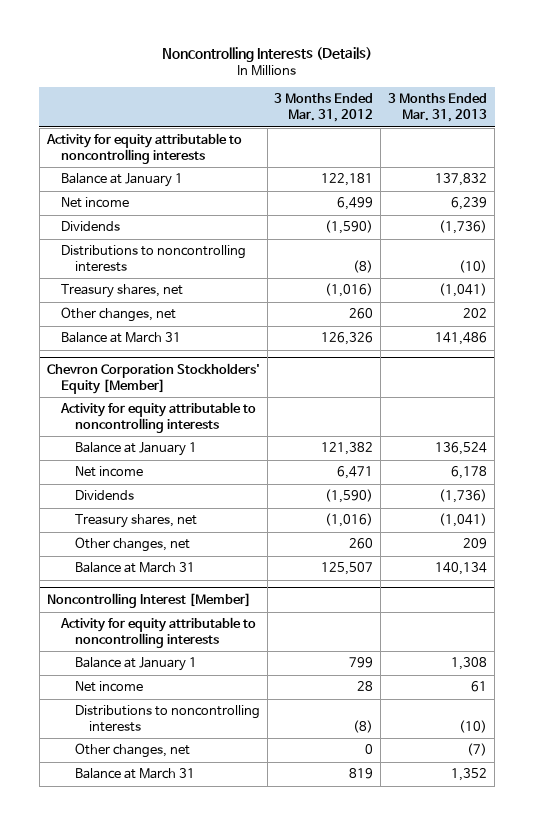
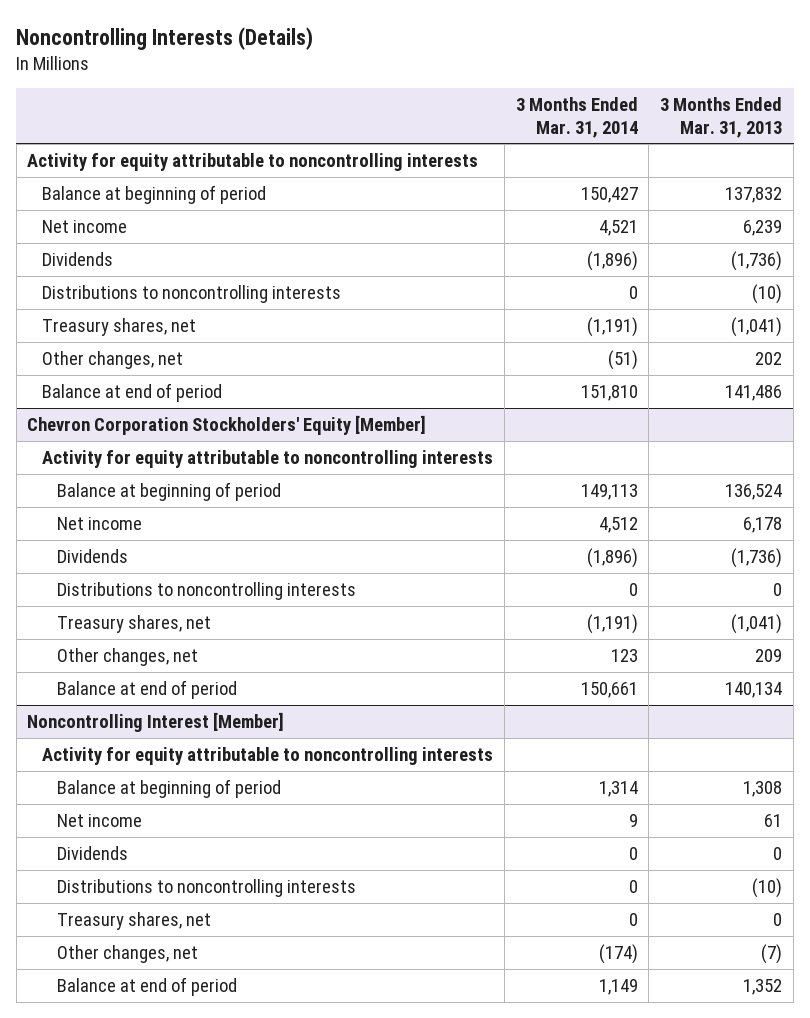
[274,93,374,122] 3 Months Ended Mar. 31, 2012 -> none
none -> [515,97,638,138] 3 Months Ended Mar. 31, 2014
[60,173,183,188] Balance at January 1 -> [42,185,267,205] Balance at beginning of period
[60,332,181,344] Balance at March 31 -> [42,383,223,403] Balance at end of period
[74,442,197,457] Balance at January 1 -> [56,482,281,502] Balance at beginning of period
none -> [56,582,356,601] Distributions to noncontrolling interests
[74,562,195,574] Balance at March 31 -> [56,680,237,700] Balance at end of period
[74,657,197,672] Balance at January 1 -> [56,779,281,799] Balance at beginning of period
none -> [56,846,128,861] Dividends
none -> [56,912,211,931] Treasury shares, net
[74,768,195,780] Balance at March 31 -> [56,977,237,997] Balance at end of period

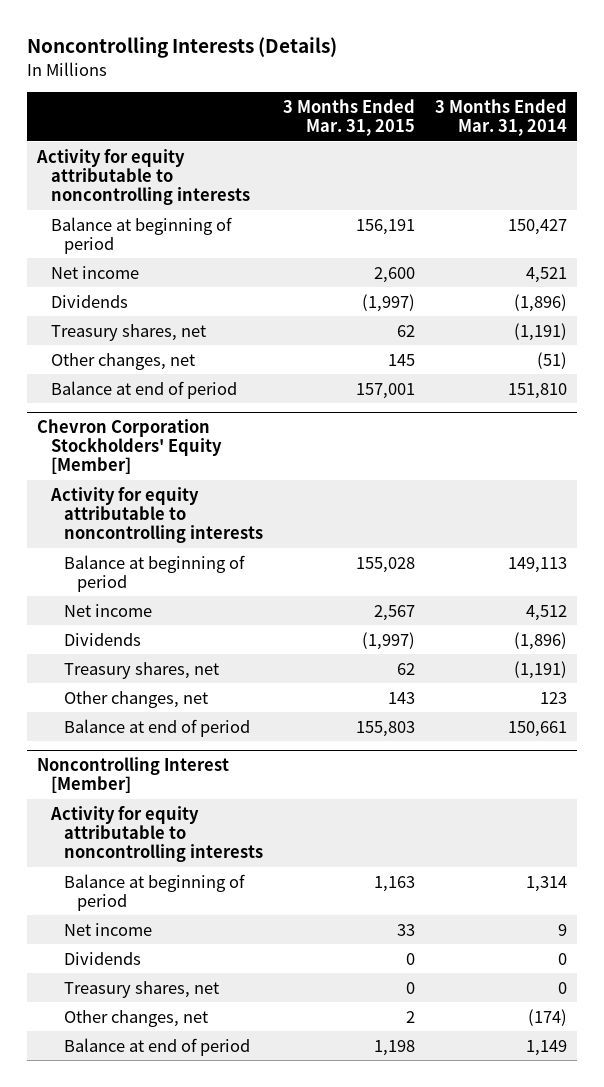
[660,97,783,138] 3 Months Ended Mar. 31, 2013 -> none
none -> [282,98,415,137] 3 Months Ended Mar. 31, 2015
[42,285,342,304] Distributions to noncontrolling interests -> none
[56,582,356,601] Distributions to noncontrolling interests -> none
[56,879,356,898] Distributions to noncontrolling interests -> none

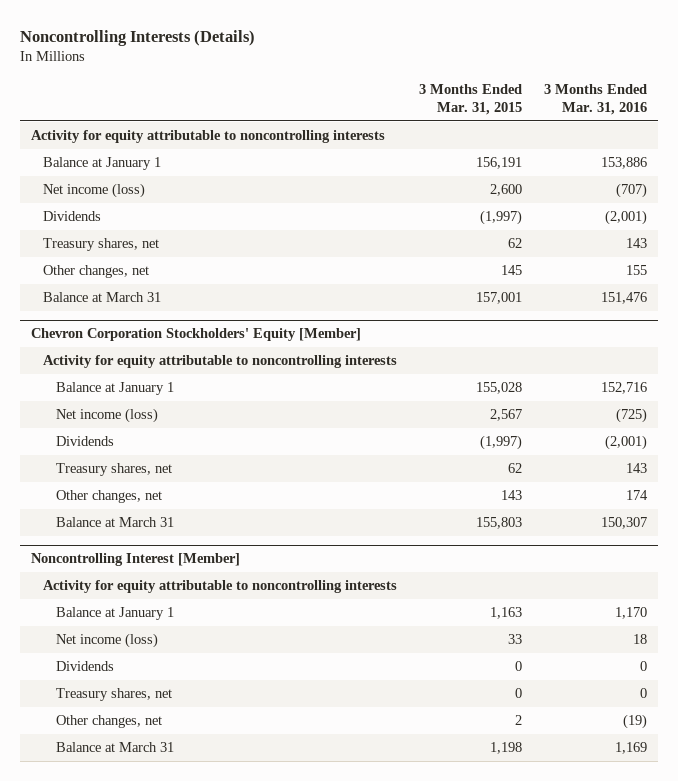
[434,98,567,137] 3 Months Ended Mar. 31, 2014 -> none
none -> [544,84,648,116] 3 Months Ended Mar. 31, 2016
[50,216,232,254] Balance at beginning of period -> [43,157,162,171] Balance at January 1
[50,265,139,279] Net income -> [43,183,146,199] Net income (loss)
[50,380,237,399] Balance at end of period -> [43,292,162,303] Balance at March 31
[63,554,245,592] Balance at beginning of period -> [55,382,174,396] Balance at January 1
[63,603,152,617] Net income -> [55,408,158,424] Net income (loss)
[63,718,250,737] Balance at end of period -> [55,517,174,528] Balance at March 31
[63,873,245,911] Balance at beginning of period -> [55,607,174,621] Balance at January 1
[63,922,152,936] Net income -> [55,633,158,649] Net income (loss)
[63,1037,250,1056] Balance at end of period -> [55,742,174,753] Balance at March 31

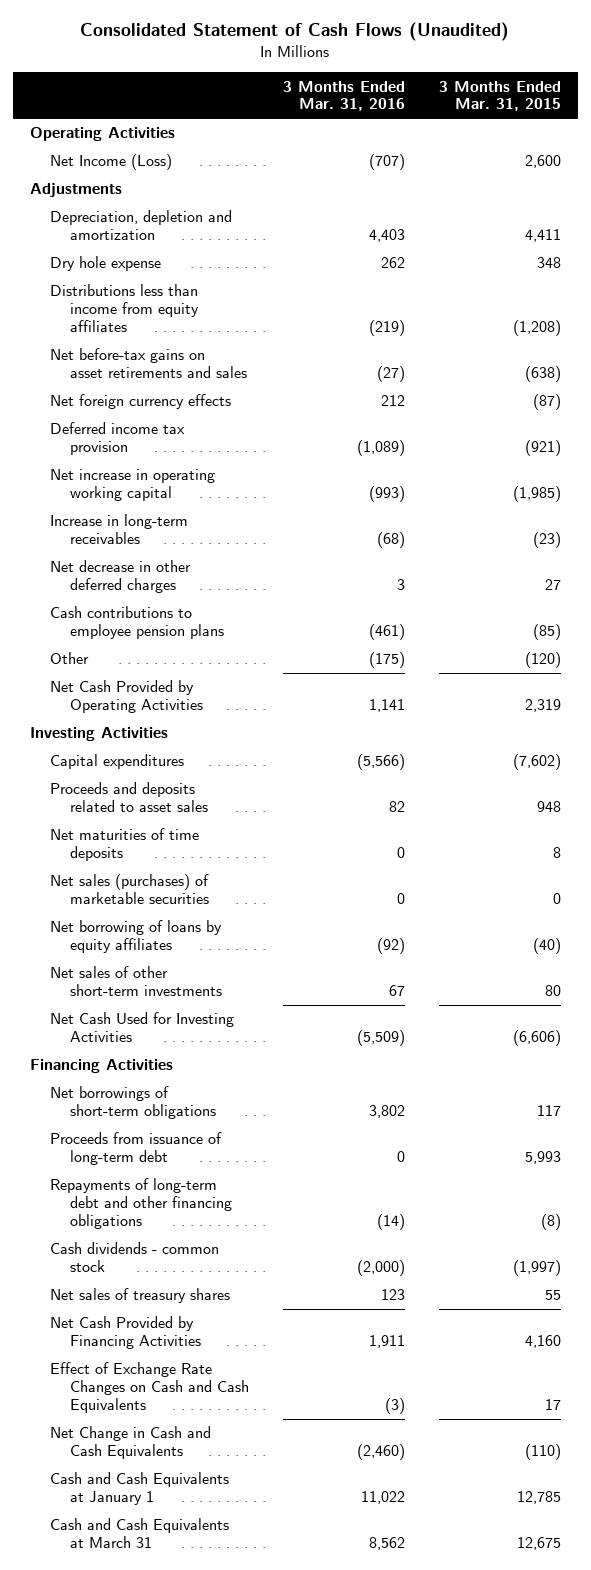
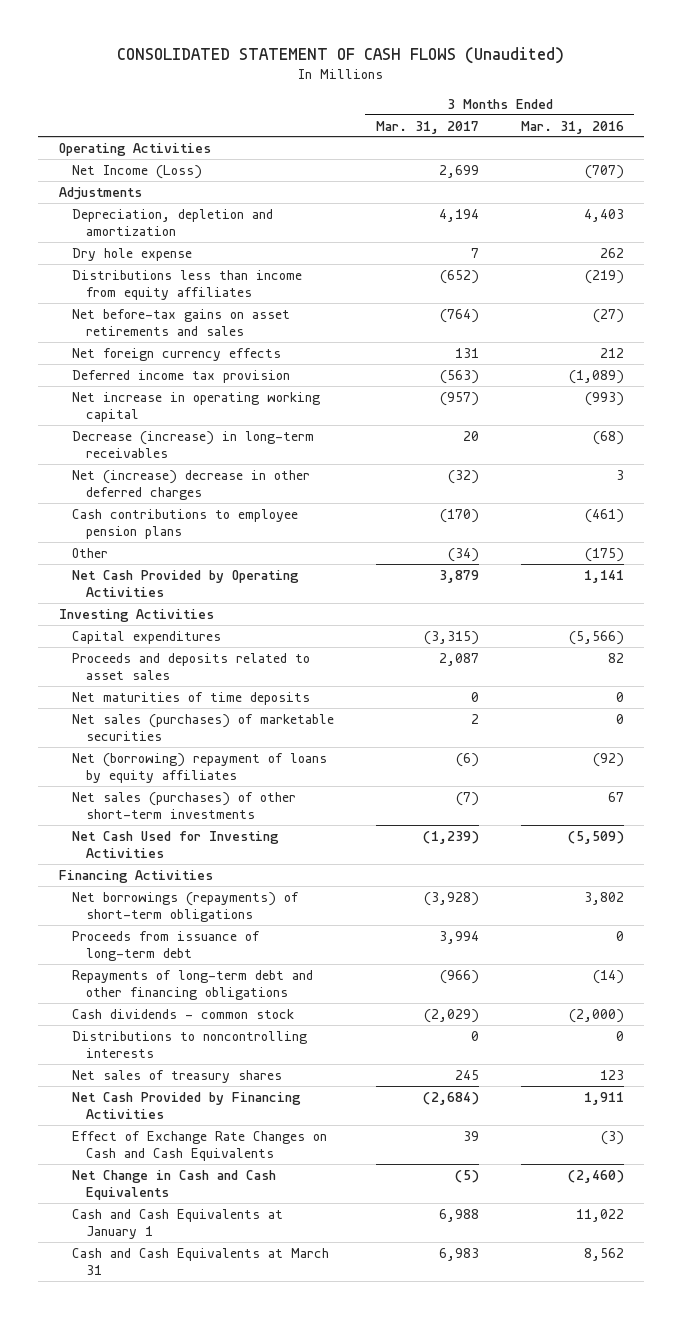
[80,22,510,42] Consolidated Statement of Cash Flows (Unaudited) -> [117,46,565,64] CONSOLIDATED STATEMENT OF CASH FLOWS (Unaudited)
[439,80,562,112] 3 Months Ended Mar. 31, 2015 -> none
none -> [375,120,479,134] Mar. 31, 2017
[49,514,188,545] Increase in long-term receivables -> [72,430,315,459] Decrease (increase) in long-term receivables
[49,560,191,594] Net decrease in other deferred charges -> [72,469,311,501] Net (increase) decrease in other deferred charges
[49,920,222,954] Net borrowing of loans by equity affiliates -> [72,752,328,784] Net (borrowing) repayment of loans by equity affiliates
[49,966,223,997] Net sales of other short-term investments -> [72,791,297,820] Net sales (purchases) of other short-term investments
[49,1086,217,1120] Net borrowings of short-term obligations -> [72,891,300,923] Net borrowings (repayments) of short-term obligations
none -> [72,1030,308,1059] Distributions to noncontrolling interests

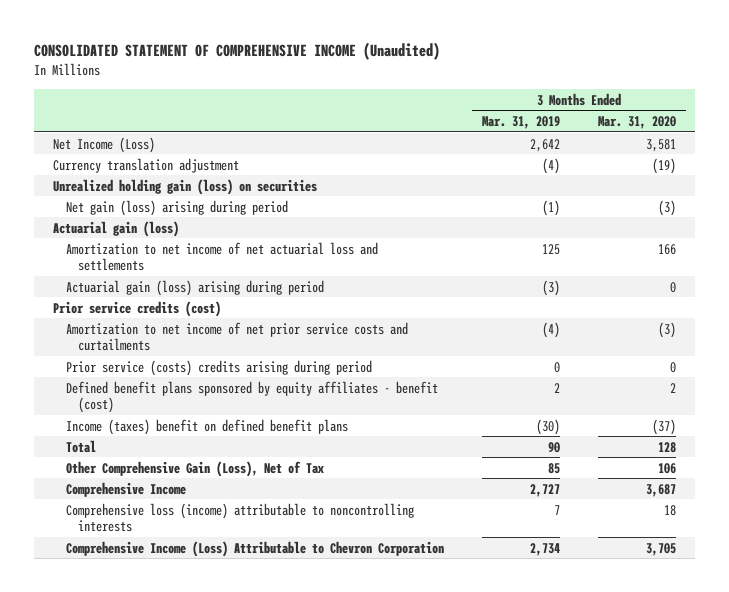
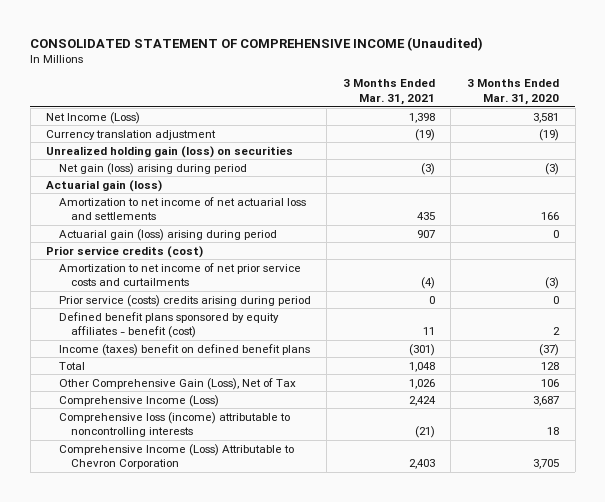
[482,115,561,129] Mar. 31, 2019 -> none
none -> [342,79,435,106] 3 Months Ended Mar. 31, 2021
[65,481,186,497] Comprehensive Income -> [58,394,219,407] Comprehensive Income (Loss)

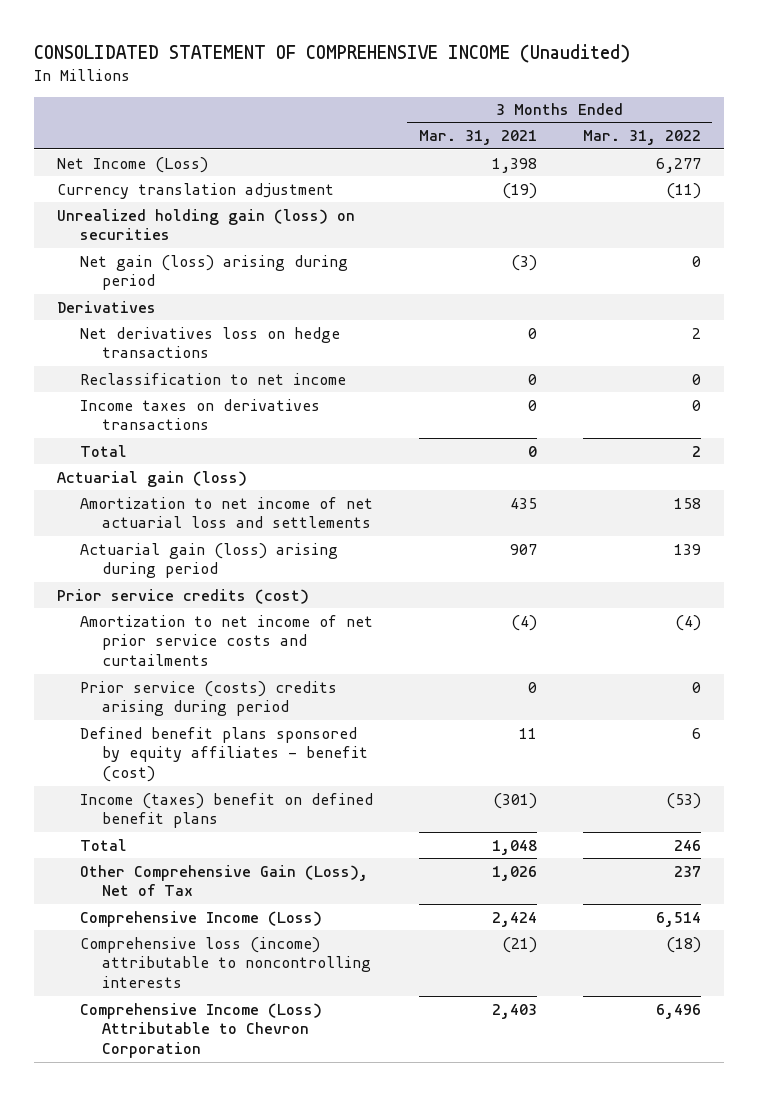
[466,79,559,106] 3 Months Ended Mar. 31, 2020 -> none
none -> [582,130,701,146] Mar. 31, 2022
none -> [56,300,156,313] Derivatives
none -> [79,326,340,359] Net derivatives loss on hedge transactions
none -> [79,372,346,385] Reclassification to net income
none -> [79,398,320,431] Income taxes on derivatives transactions
none -> [79,444,127,457] Total

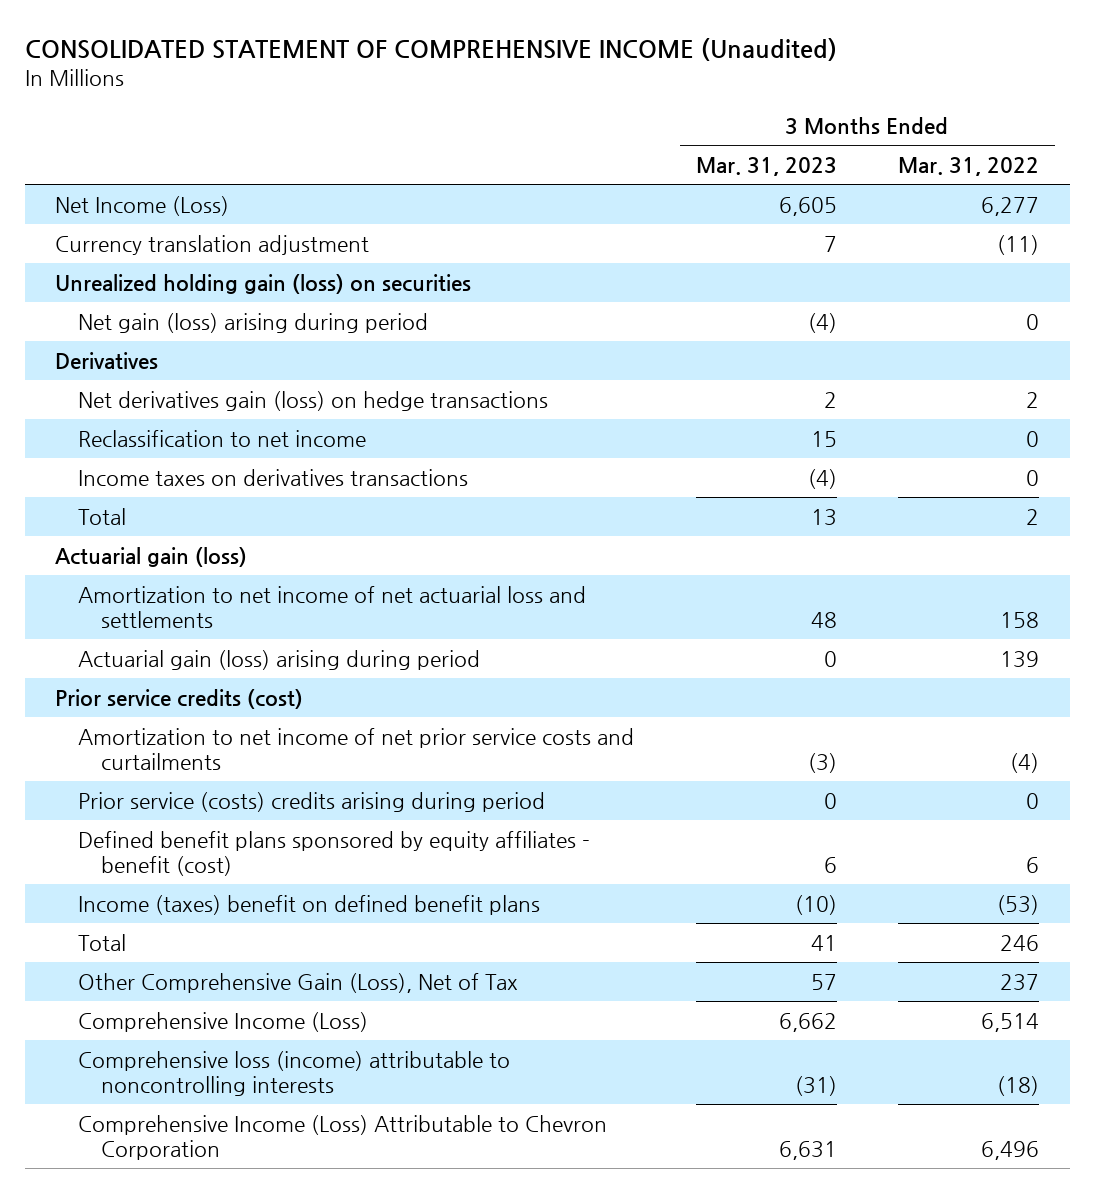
[418,130,537,146] Mar. 31, 2021 -> none
none -> [695,156,837,176] Mar. 31, 2023
[79,326,340,359] Net derivatives loss on hedge transactions -> [78,390,549,411] Net derivatives gain (loss) on hedge transactions

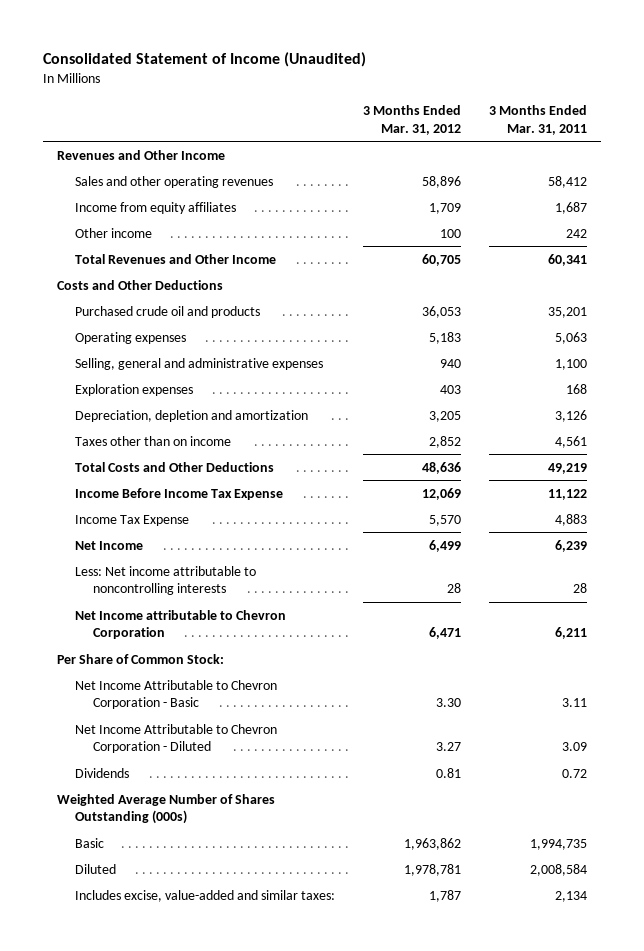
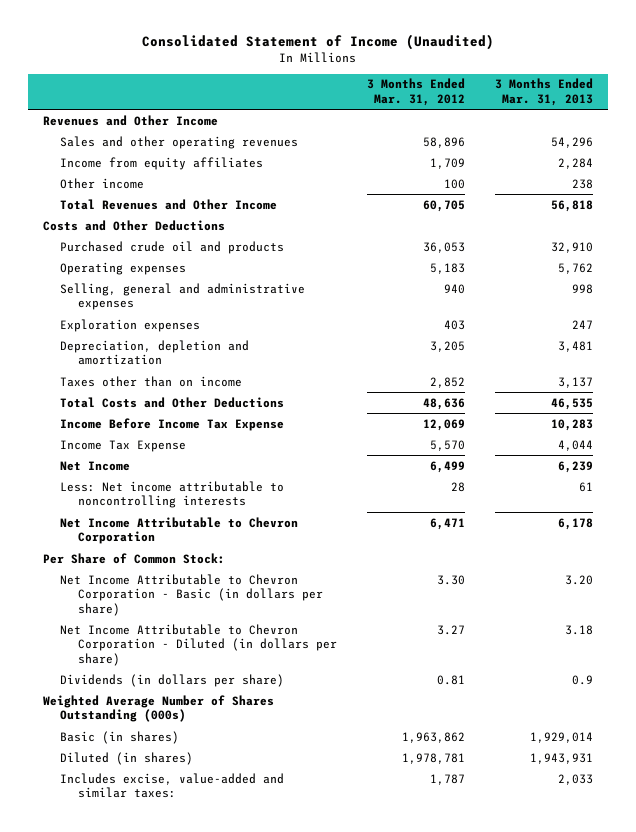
[489,104,588,135] 3 Months Ended Mar. 31, 2011 -> none
none -> [495,78,594,106] 3 Months Ended Mar. 31, 2013
[74,609,286,640] Net Income attributable to Chevron Corporation -> [60,516,299,545] Net Income Attributable to Chevron Corporation
[74,679,277,710] Net Income Attributable to Chevron Corporation - Basic -> [60,573,323,616] Net Income Attributable to Chevron Corporation - Basic (in dollars per share)
[74,723,277,754] Net Income Attributable to Chevron Corporation - Diluted -> [60,623,337,666] Net Income Attributable to Chevron Corporation - Diluted (in dollars per share)
[74,767,129,778] Dividends -> [60,673,285,687] Dividends (in dollars per share)
[74,837,104,848] Basic -> [60,730,180,744] Basic (in shares)
[74,863,116,874] Diluted -> [60,751,194,765] Diluted (in shares)

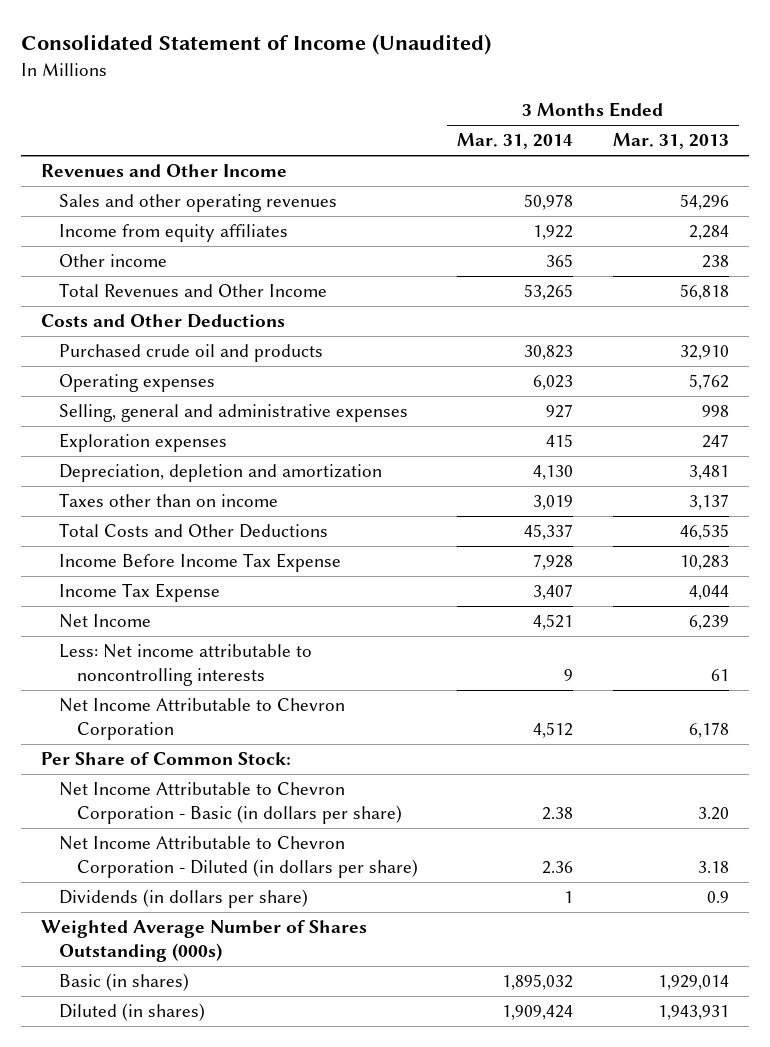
[367,78,466,106] 3 Months Ended Mar. 31, 2012 -> none
none -> [457,133,574,150] Mar. 31, 2014
[60,772,285,799] Includes excise, value-added and similar taxes: -> none

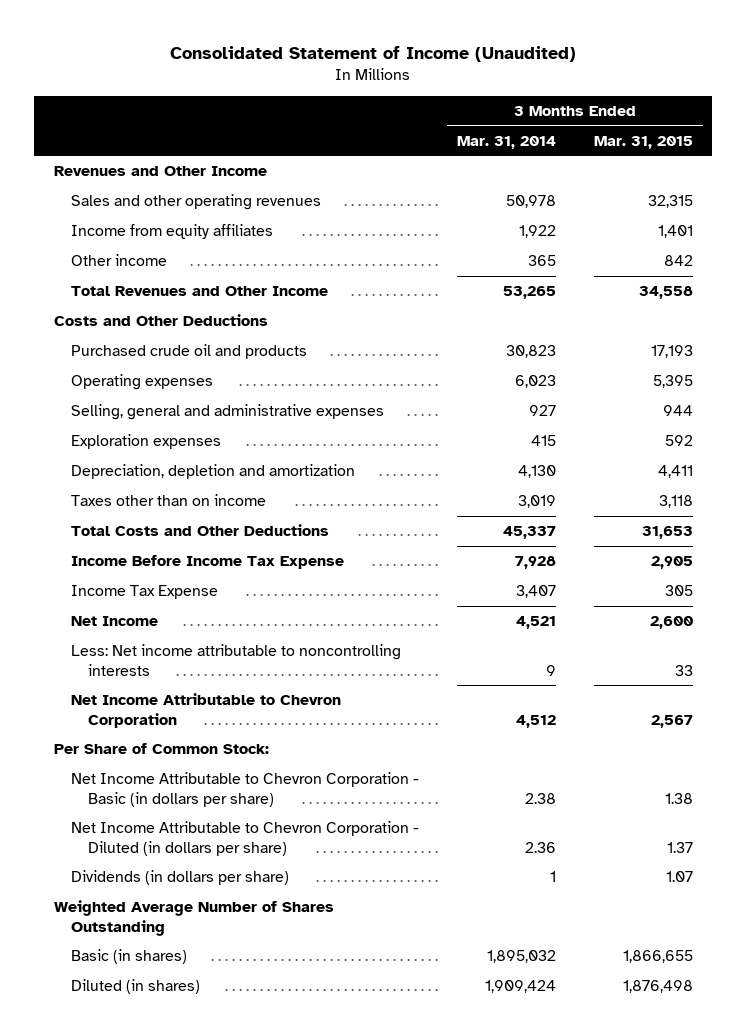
[612,133,729,150] Mar. 31, 2013 -> none
none -> [594,135,694,149] Mar. 31, 2015
[40,920,367,963] Weighted Average Number of Shares Outstanding (000s) -> [53,900,334,936] Weighted Average Number of Shares Outstanding

